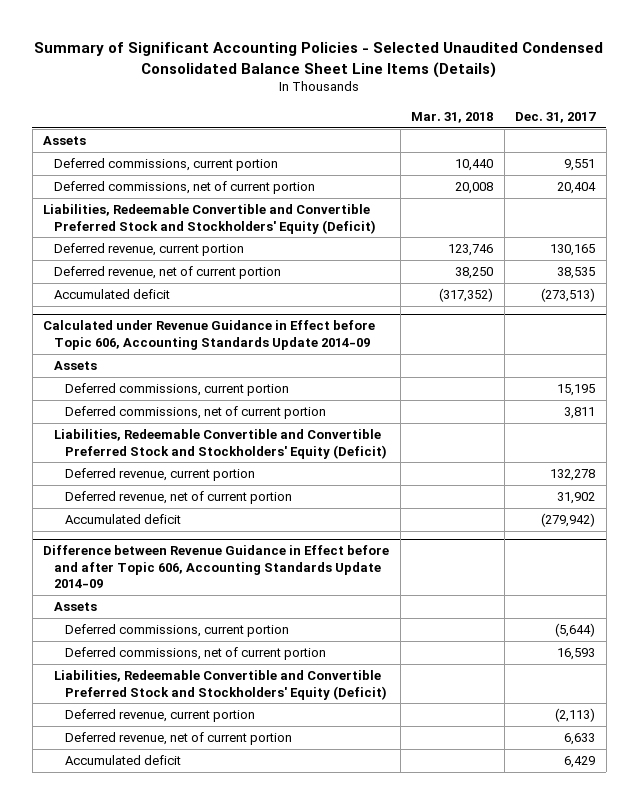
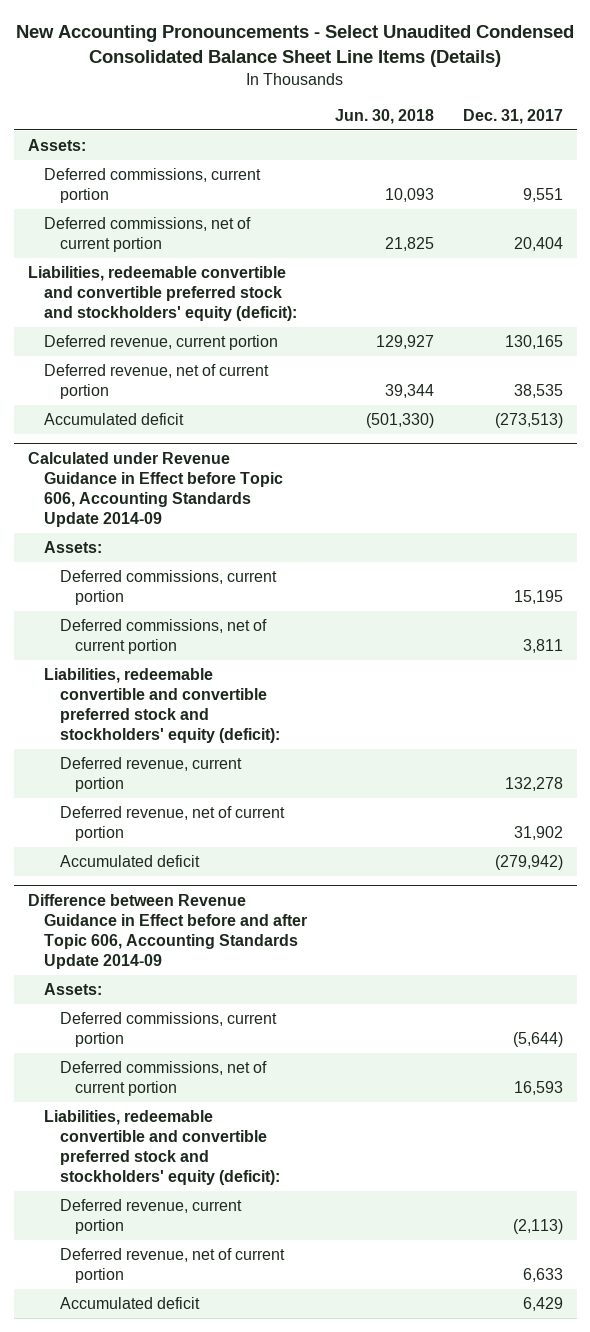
[34,41,604,78] Summary of Significant Accounting Policies - Selected Unaudited Condensed Consolidated Balance Sheet Line Items (Details) -> [16,25,575,68] New Accounting Pronouncements - Select Unaudited Condensed Consolidated Balance Sheet Line Items (Details)
[411,111,494,123] Mar. 31, 2018 -> none
none -> [335,108,435,124] Jun. 30, 2018
[43,136,87,146] Assets -> [27,139,86,152] Assets:
[43,204,377,234] Liabilities, Redeemable Convertible and Convertible Preferred Stock and Stockholders' Equity (Deficit) -> [27,266,297,322] Liabilities, redeemable convertible and convertible preferred stock and stockholders' equity (deficit):
[54,361,98,371] Assets -> [43,541,102,554] Assets:
[54,429,388,459] Liabilities, Redeemable Convertible and Convertible Preferred Stock and Stockholders' Equity (Deficit) -> [43,668,280,744] Liabilities, redeemable convertible and convertible preferred stock and stockholders' equity (deficit):
[54,602,98,612] Assets -> [43,983,102,996] Assets:
[54,670,388,700] Liabilities, Redeemable Convertible and Convertible Preferred Stock and Stockholders' Equity (Deficit) -> [43,1110,280,1186] Liabilities, redeemable convertible and convertible preferred stock and stockholders' equity (deficit):

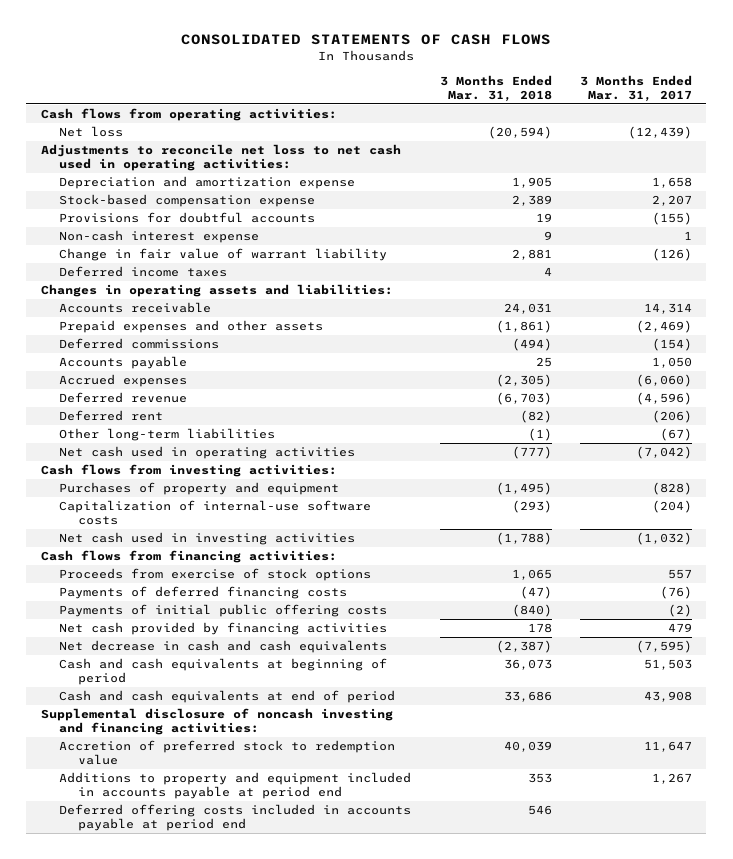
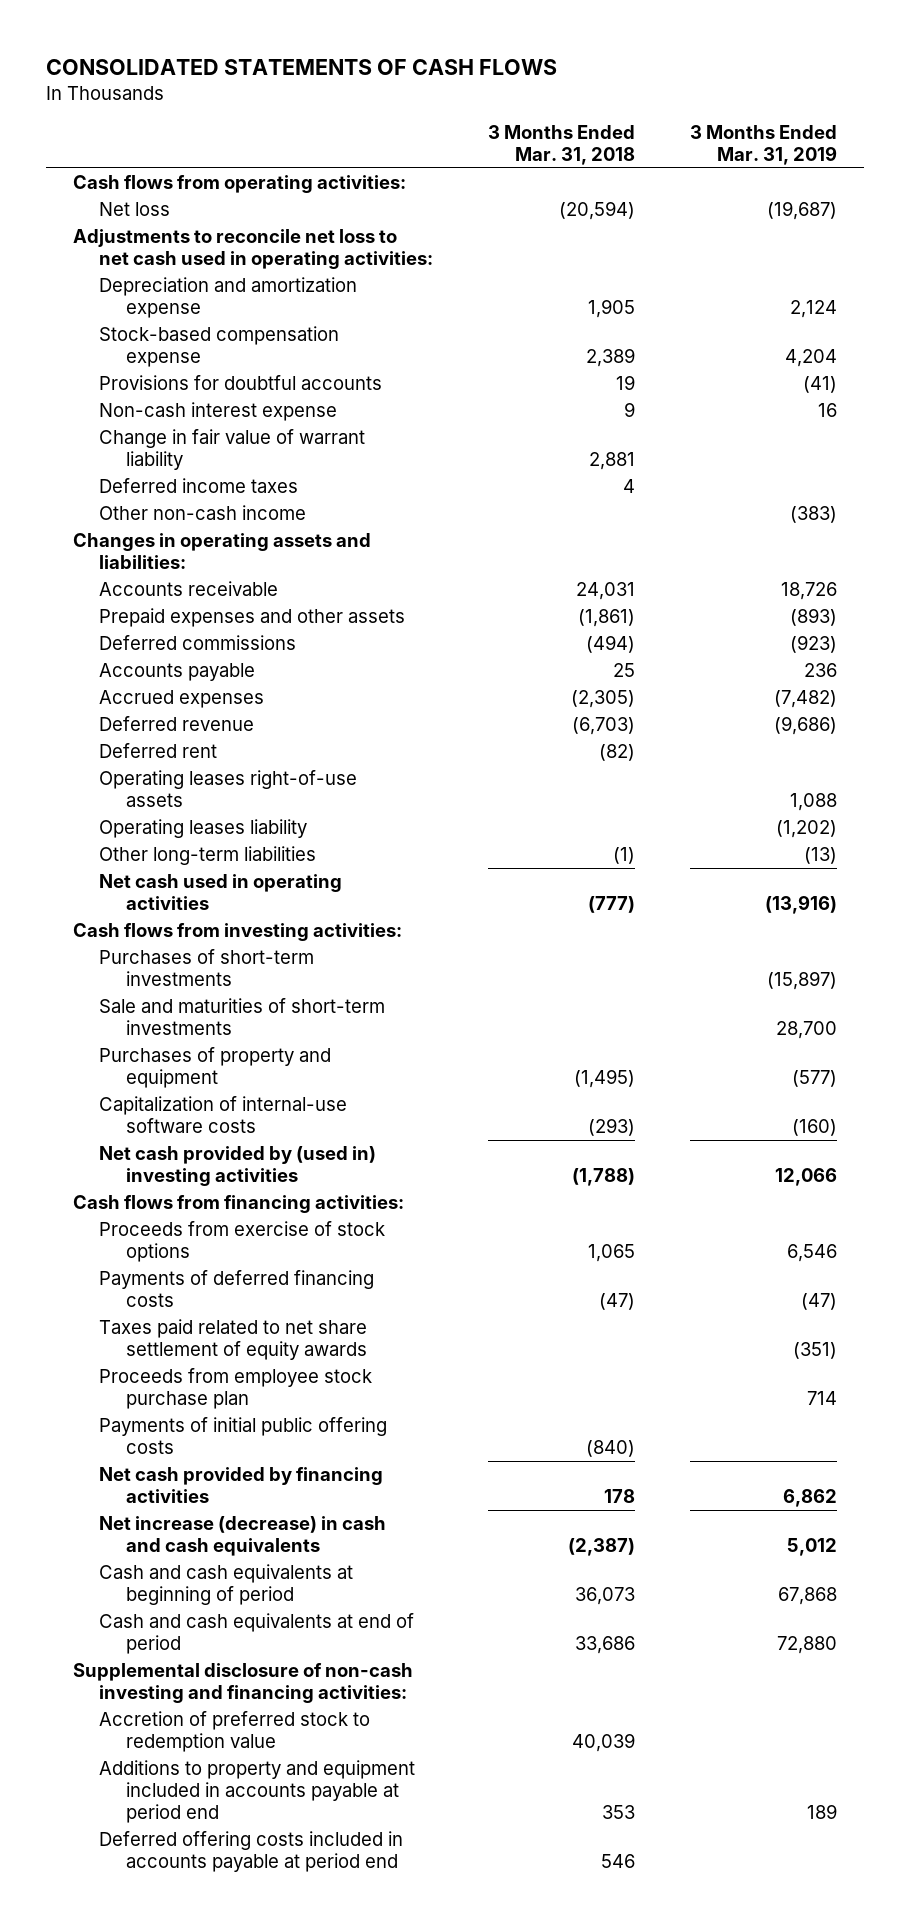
[580,74,693,102] 3 Months Ended Mar. 31, 2017 -> none
none -> [690,125,838,166] 3 Months Ended Mar. 31, 2019
none -> [99,505,307,521] Other non-cash income
none -> [99,770,358,808] Operating leases right-of-use assets
none -> [99,819,308,839] Operating leases liability
none -> [99,949,315,987] Purchases of short-term investments
none -> [99,998,386,1036] Sale and maturities of short-term investments
[59,532,356,546] Net cash used in investing activities -> [99,1146,377,1187] Net cash provided by (used in) investing activities
none -> [99,1319,368,1361] Taxes paid related to net share settlement of equity awards
none -> [99,1368,373,1410] Proceeds from employee stock purchase plan
[59,640,388,654] Net decrease in cash and cash equivalents -> [99,1516,387,1557] Net increase (decrease) in cash and cash equivalents
[40,708,393,736] Supplemental disclosure of noncash investing and financing activities: -> [73,1663,414,1704] Supplemental disclosure of non-cash investing and financing activities:

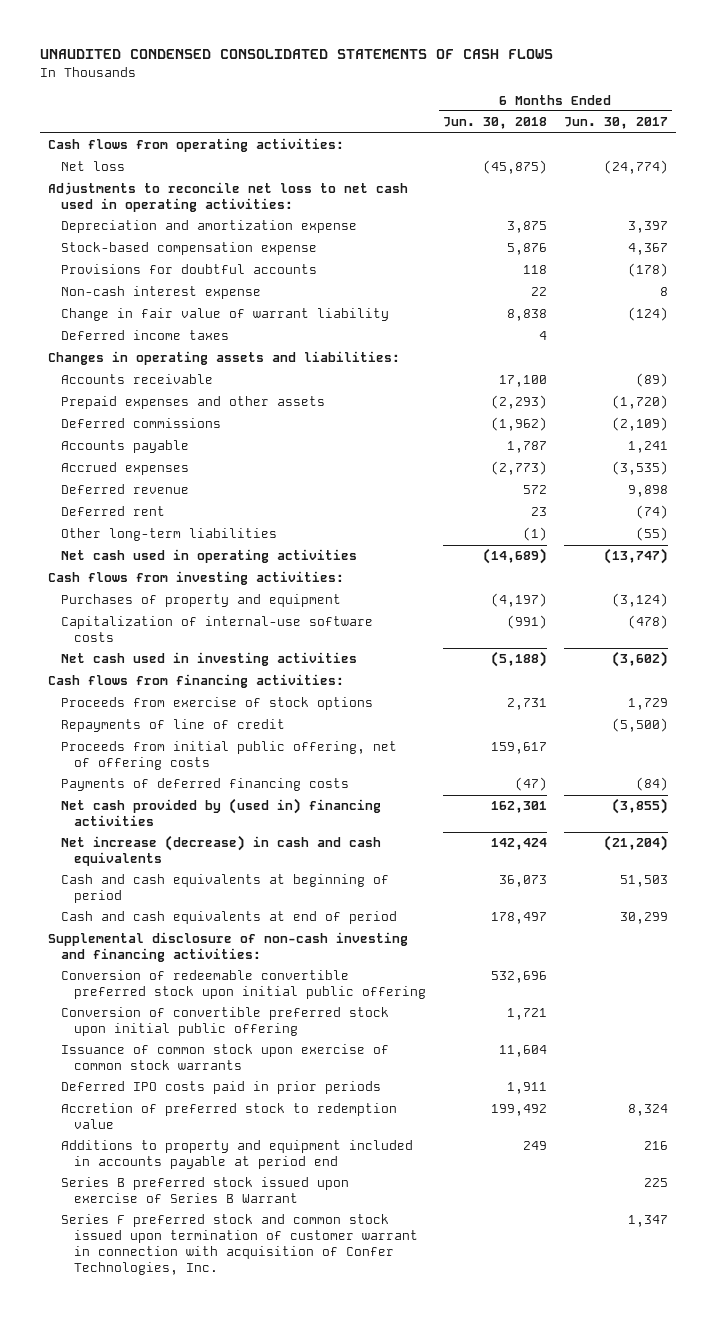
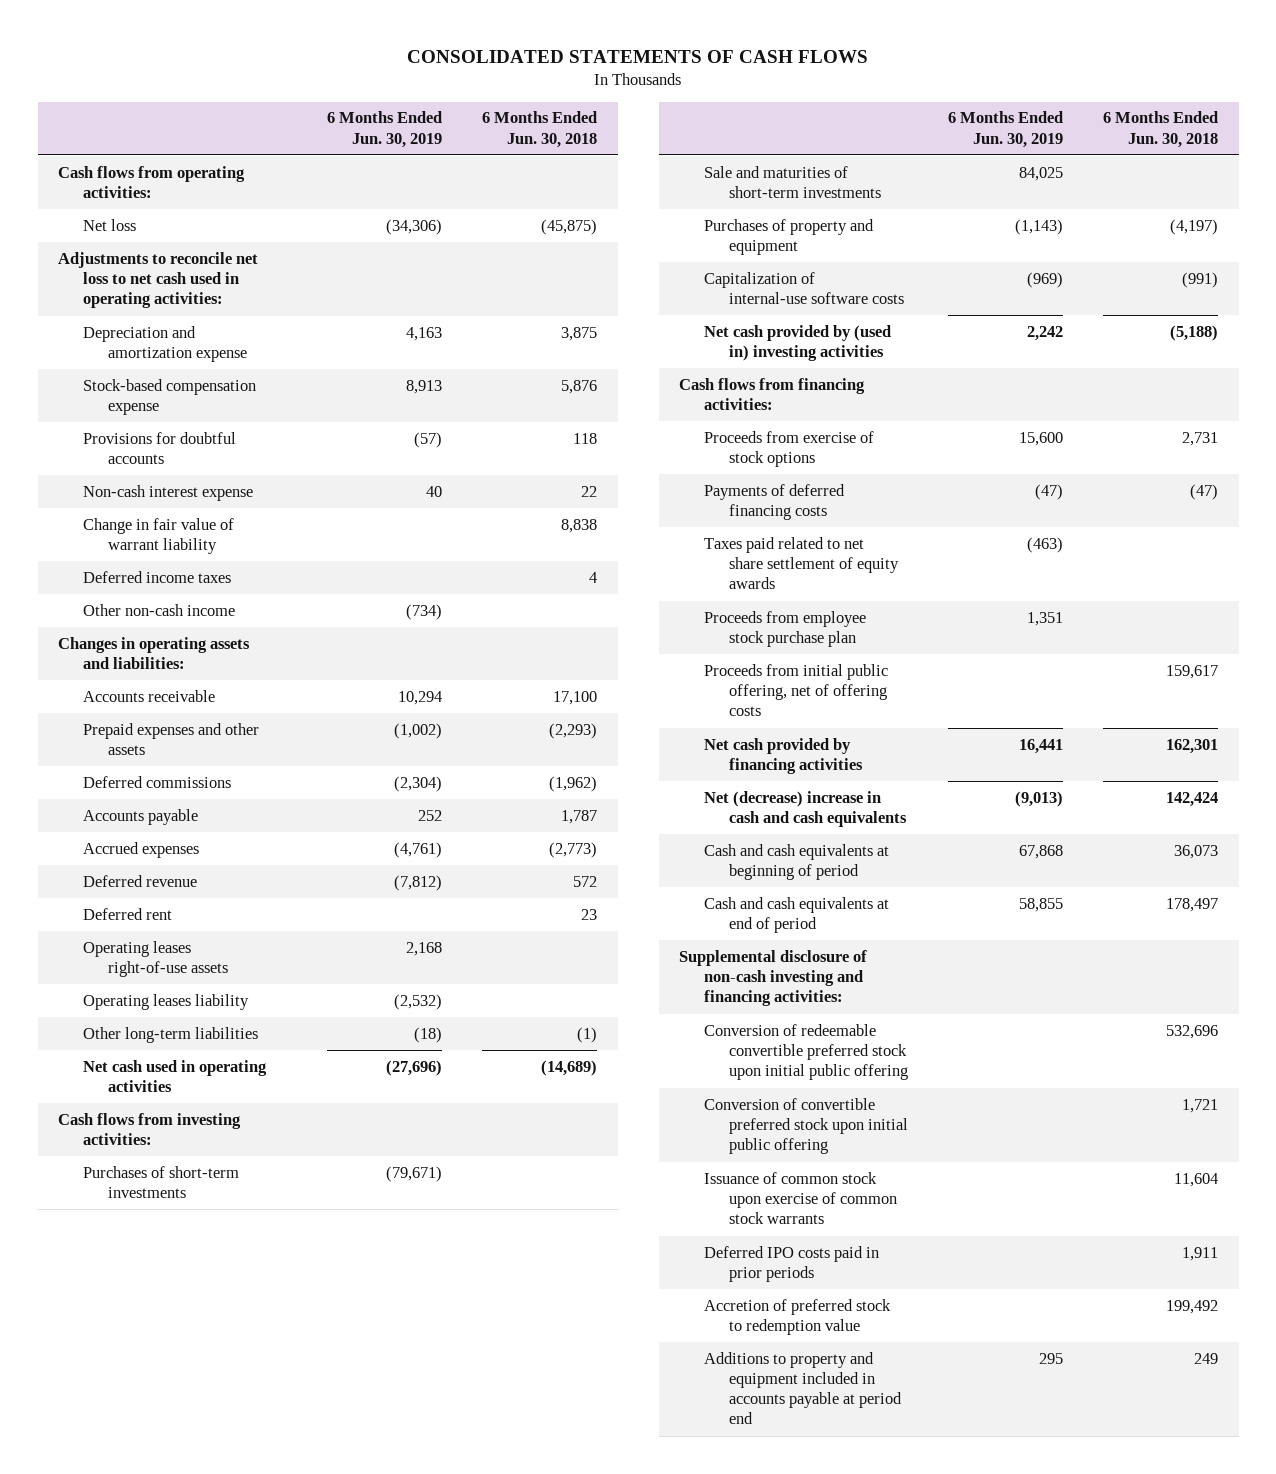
[39,49,553,60] UNAUDITED CONDENSED CONSOLIDATED STATEMENTS OF CASH FLOWS -> [407,50,869,64] CONSOLIDATED STATEMENTS OF CASH FLOWS
[563,117,668,130] Jun. 30, 2017 -> none
none -> [327,111,443,148] 6 Months Ended Jun. 30, 2019
none -> [82,603,235,616] Other non-cash income
none -> [82,940,228,978] Operating leases right-of-use assets
none -> [82,993,249,1010] Operating leases liability
none -> [82,1165,239,1199] Purchases of short-term investments
none -> [703,165,881,199] Sale and maturities of short-term investments
[61,652,358,667] Net cash used in investing activities -> [703,324,891,362] Net cash provided by (used in) investing activities
[61,719,286,733] Repayments of line of credit -> none
none -> [703,536,899,590] Taxes paid related to net share settlement of equity awards
none -> [703,610,866,648] Proceeds from employee stock purchase plan
[61,741,398,771] Proceeds from initial public offering, net of offering costs -> [703,663,888,717] Proceeds from initial public offering, net of offering costs
[61,798,382,827] Net cash provided by (used in) financing activities -> [703,737,863,775] Net cash provided by financing activities
[61,835,382,867] Net increase (decrease) in cash and cash equivalents -> [703,790,907,828] Net (decrease) increase in cash and cash equivalents
[61,1177,350,1204] Series B preferred stock issued upon exercise of Series B Warrant -> none
[61,1214,419,1275] Series F preferred stock and common stock issued upon termination of customer warrant in connection with acquisition of Confer Technologies, Inc. -> none

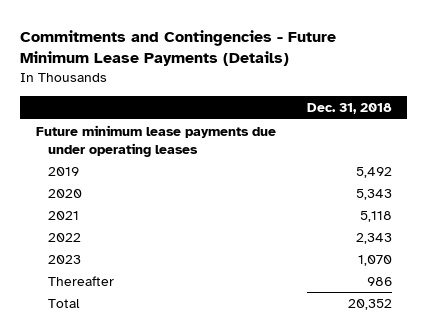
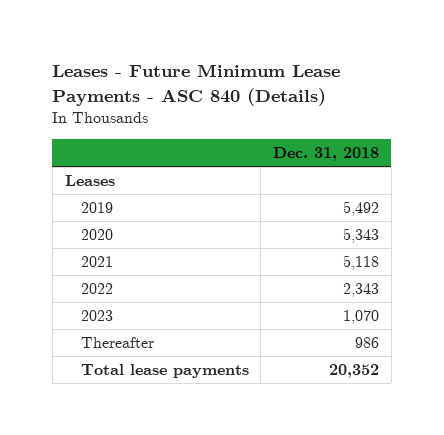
[20,29,337,67] Commitments and Contingencies - Future Minimum Lease Payments (Details) -> [52,64,341,106] Leases - Future Minimum Lease Payments - ASC 840 (Details)
[35,124,276,157] Future minimum lease payments due under operating leases -> [64,175,115,187] Leases
[47,298,80,308] Total -> [80,364,249,379] Total lease payments

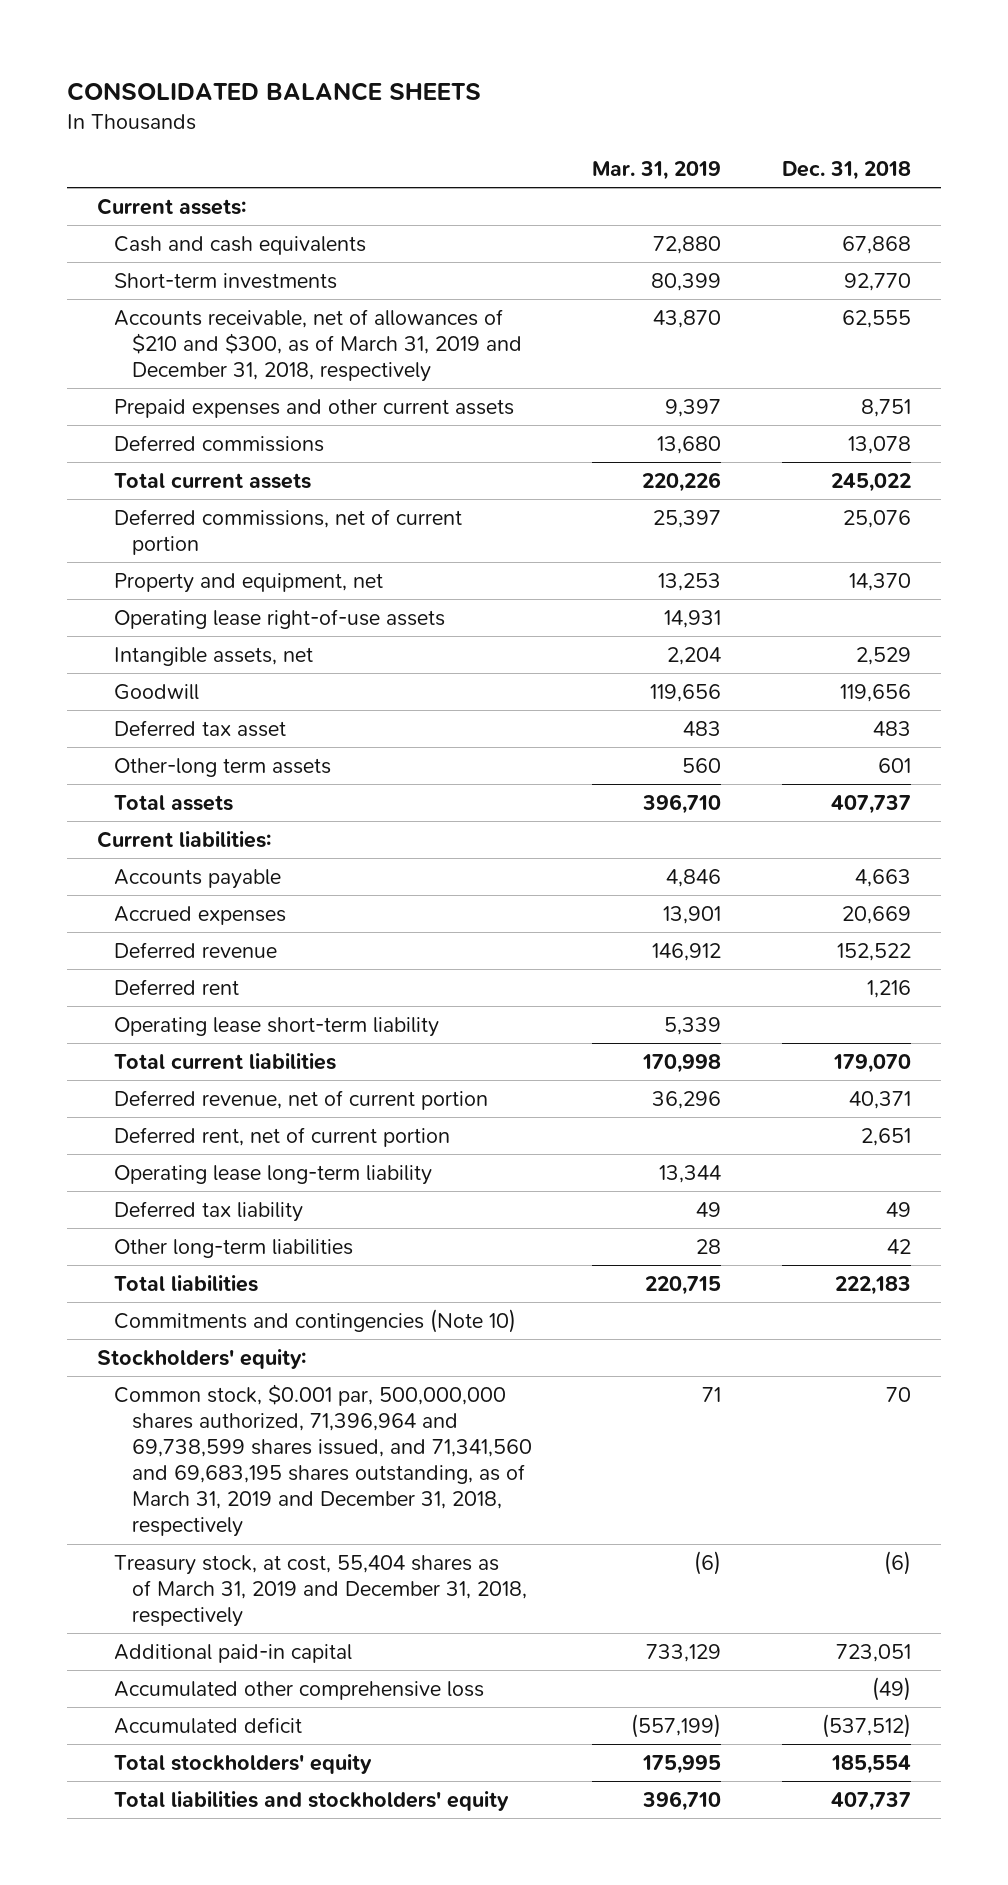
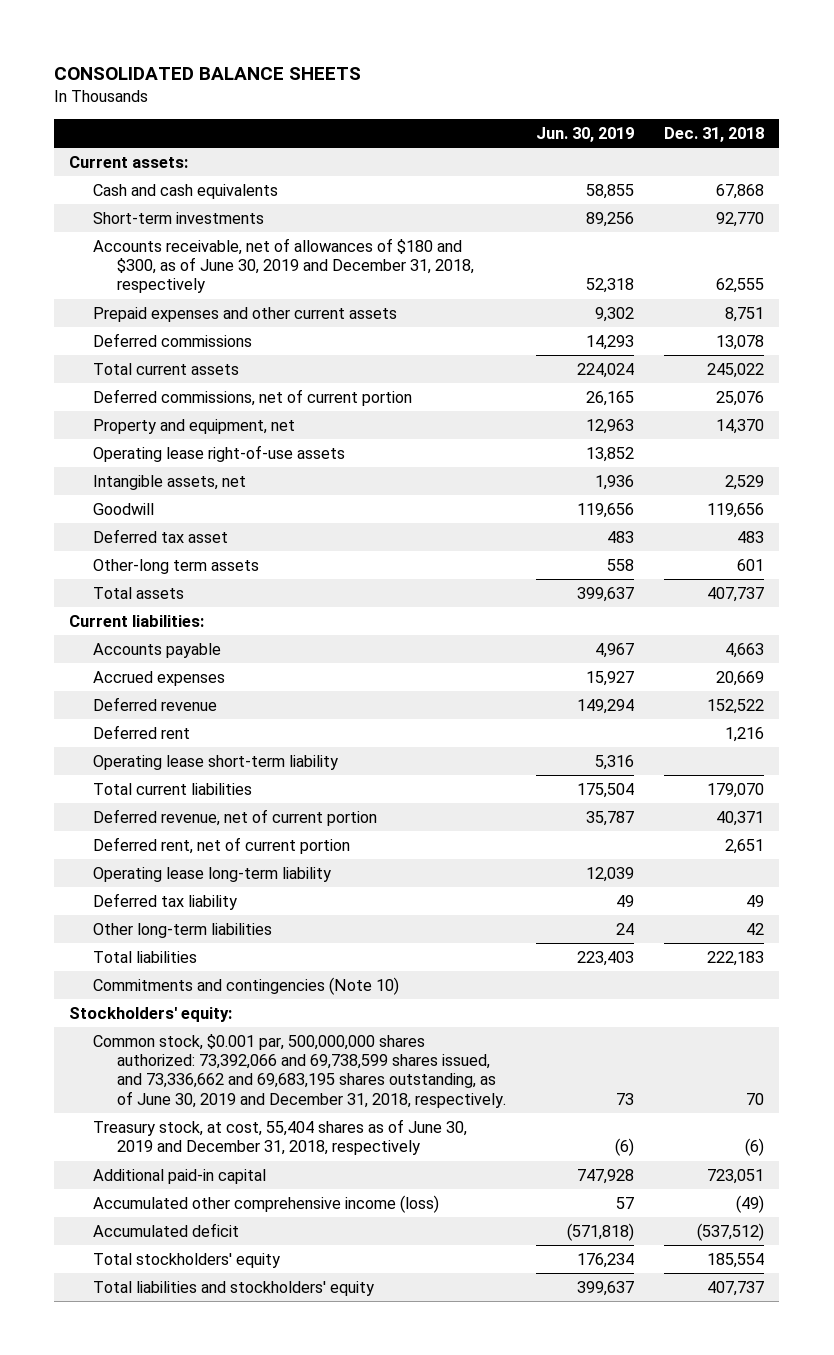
[592,160,722,180] Mar. 31, 2019 -> none
none -> [536,126,635,142] Jun. 30, 2019
[114,308,522,383] Accounts receivable, net of allowances of $210 and $300, as of March 31, 2019 and December 31, 2018, respectively -> [93,238,475,294] Accounts receivable, net of allowances of $180 and $300, as of June 30, 2019 and December 31, 2018, respectively
[114,1383,532,1538] Common stock, $0.001 par, 500,000,000 shares authorized, 71,396,964 and 69,738,599 shares issued, and 71,341,560 and 69,683,195 shares outstanding, as of March 31, 2019 and December 31, 2018, respectively -> [93,1034,507,1108] Common stock, $0.001 par, 500,000,000 shares authorized: 73,392,066 and 69,738,599 shares issued, and 73,336,662 and 69,683,195 shares outstanding, as of June 30, 2019 and December 31, 2018, respectively.
[114,1554,527,1628] Treasury stock, at cost, 55,404 shares as of March 31, 2019 and December 31, 2018, respectively -> [93,1119,468,1156] Treasury stock, at cost, 55,404 shares as of June 30, 2019 and December 31, 2018, respectively
[114,1680,485,1700] Accumulated other comprehensive loss -> [93,1195,440,1214] Accumulated other comprehensive income (loss)

